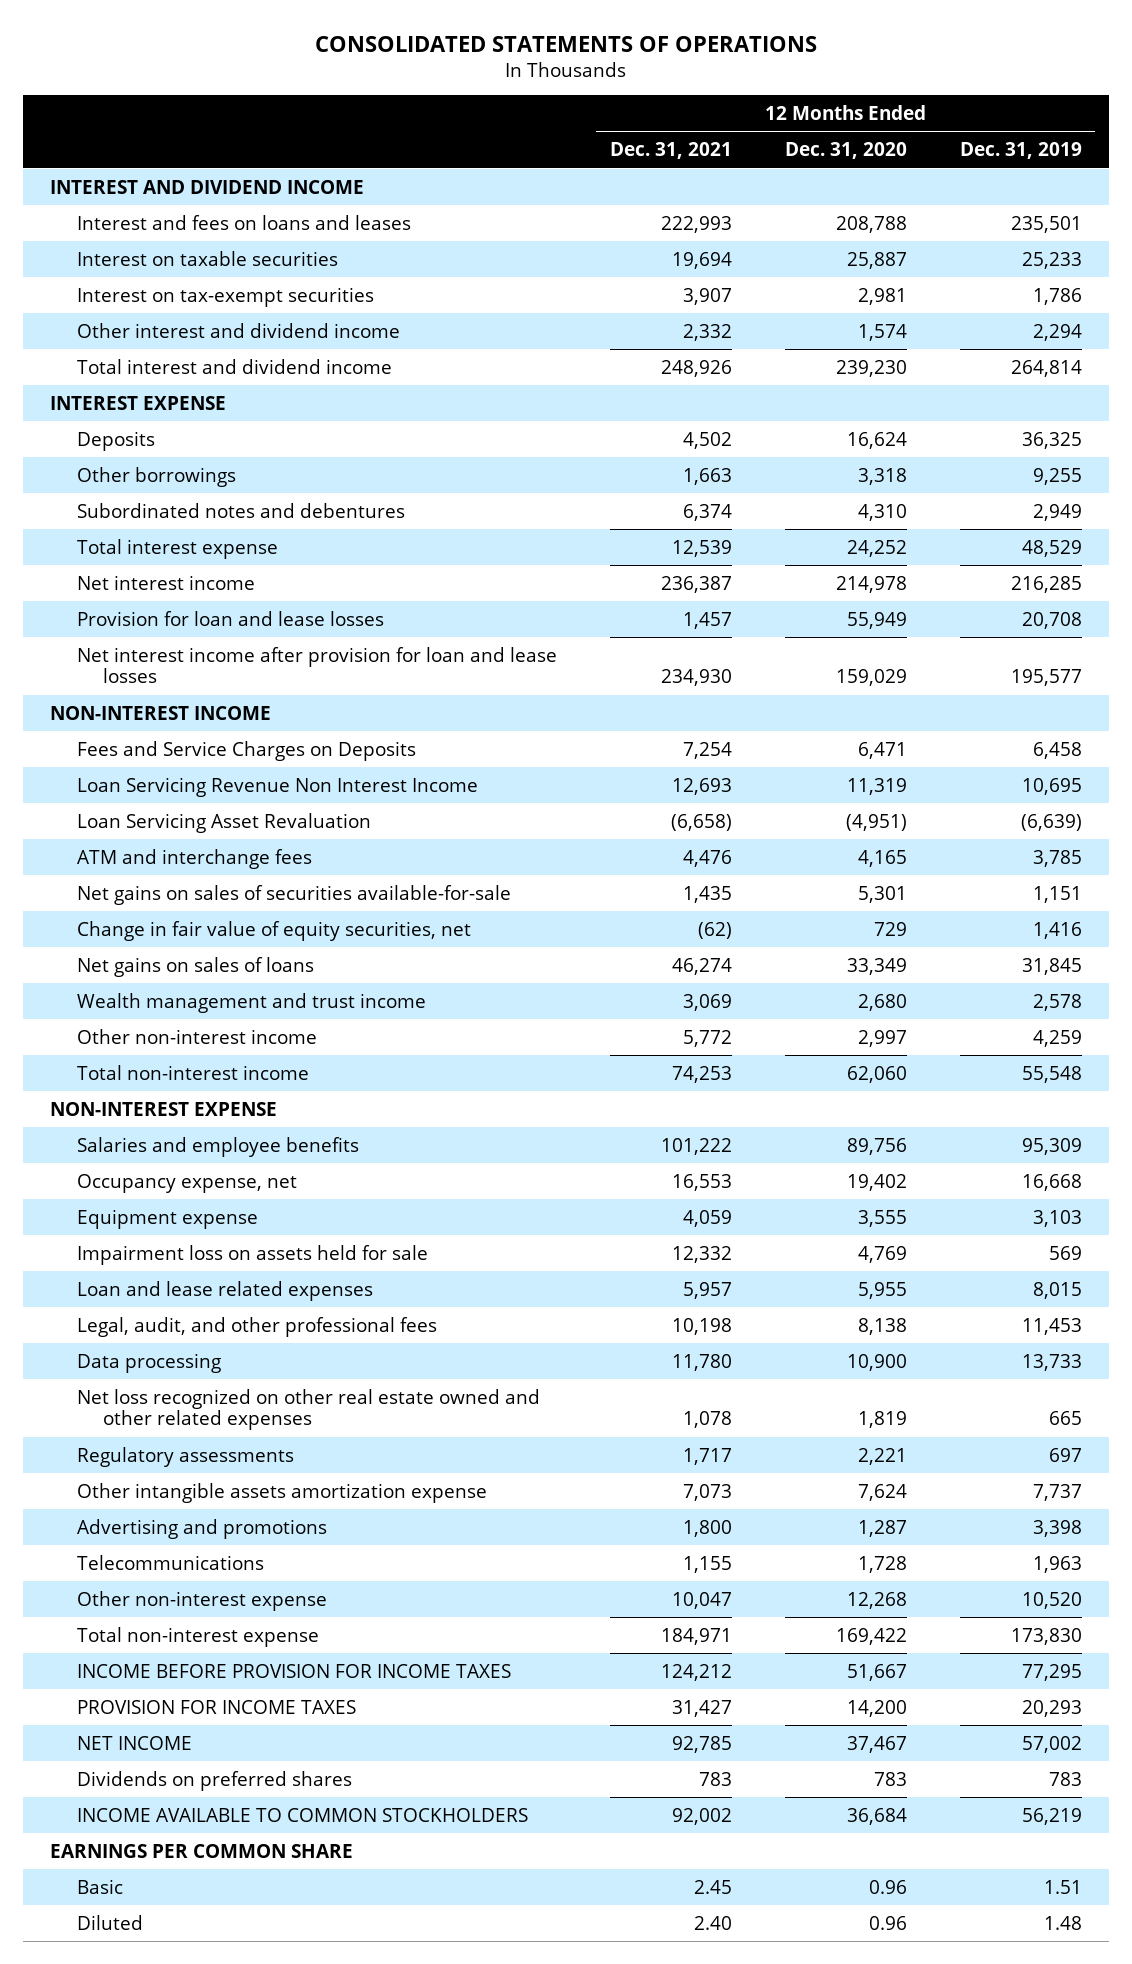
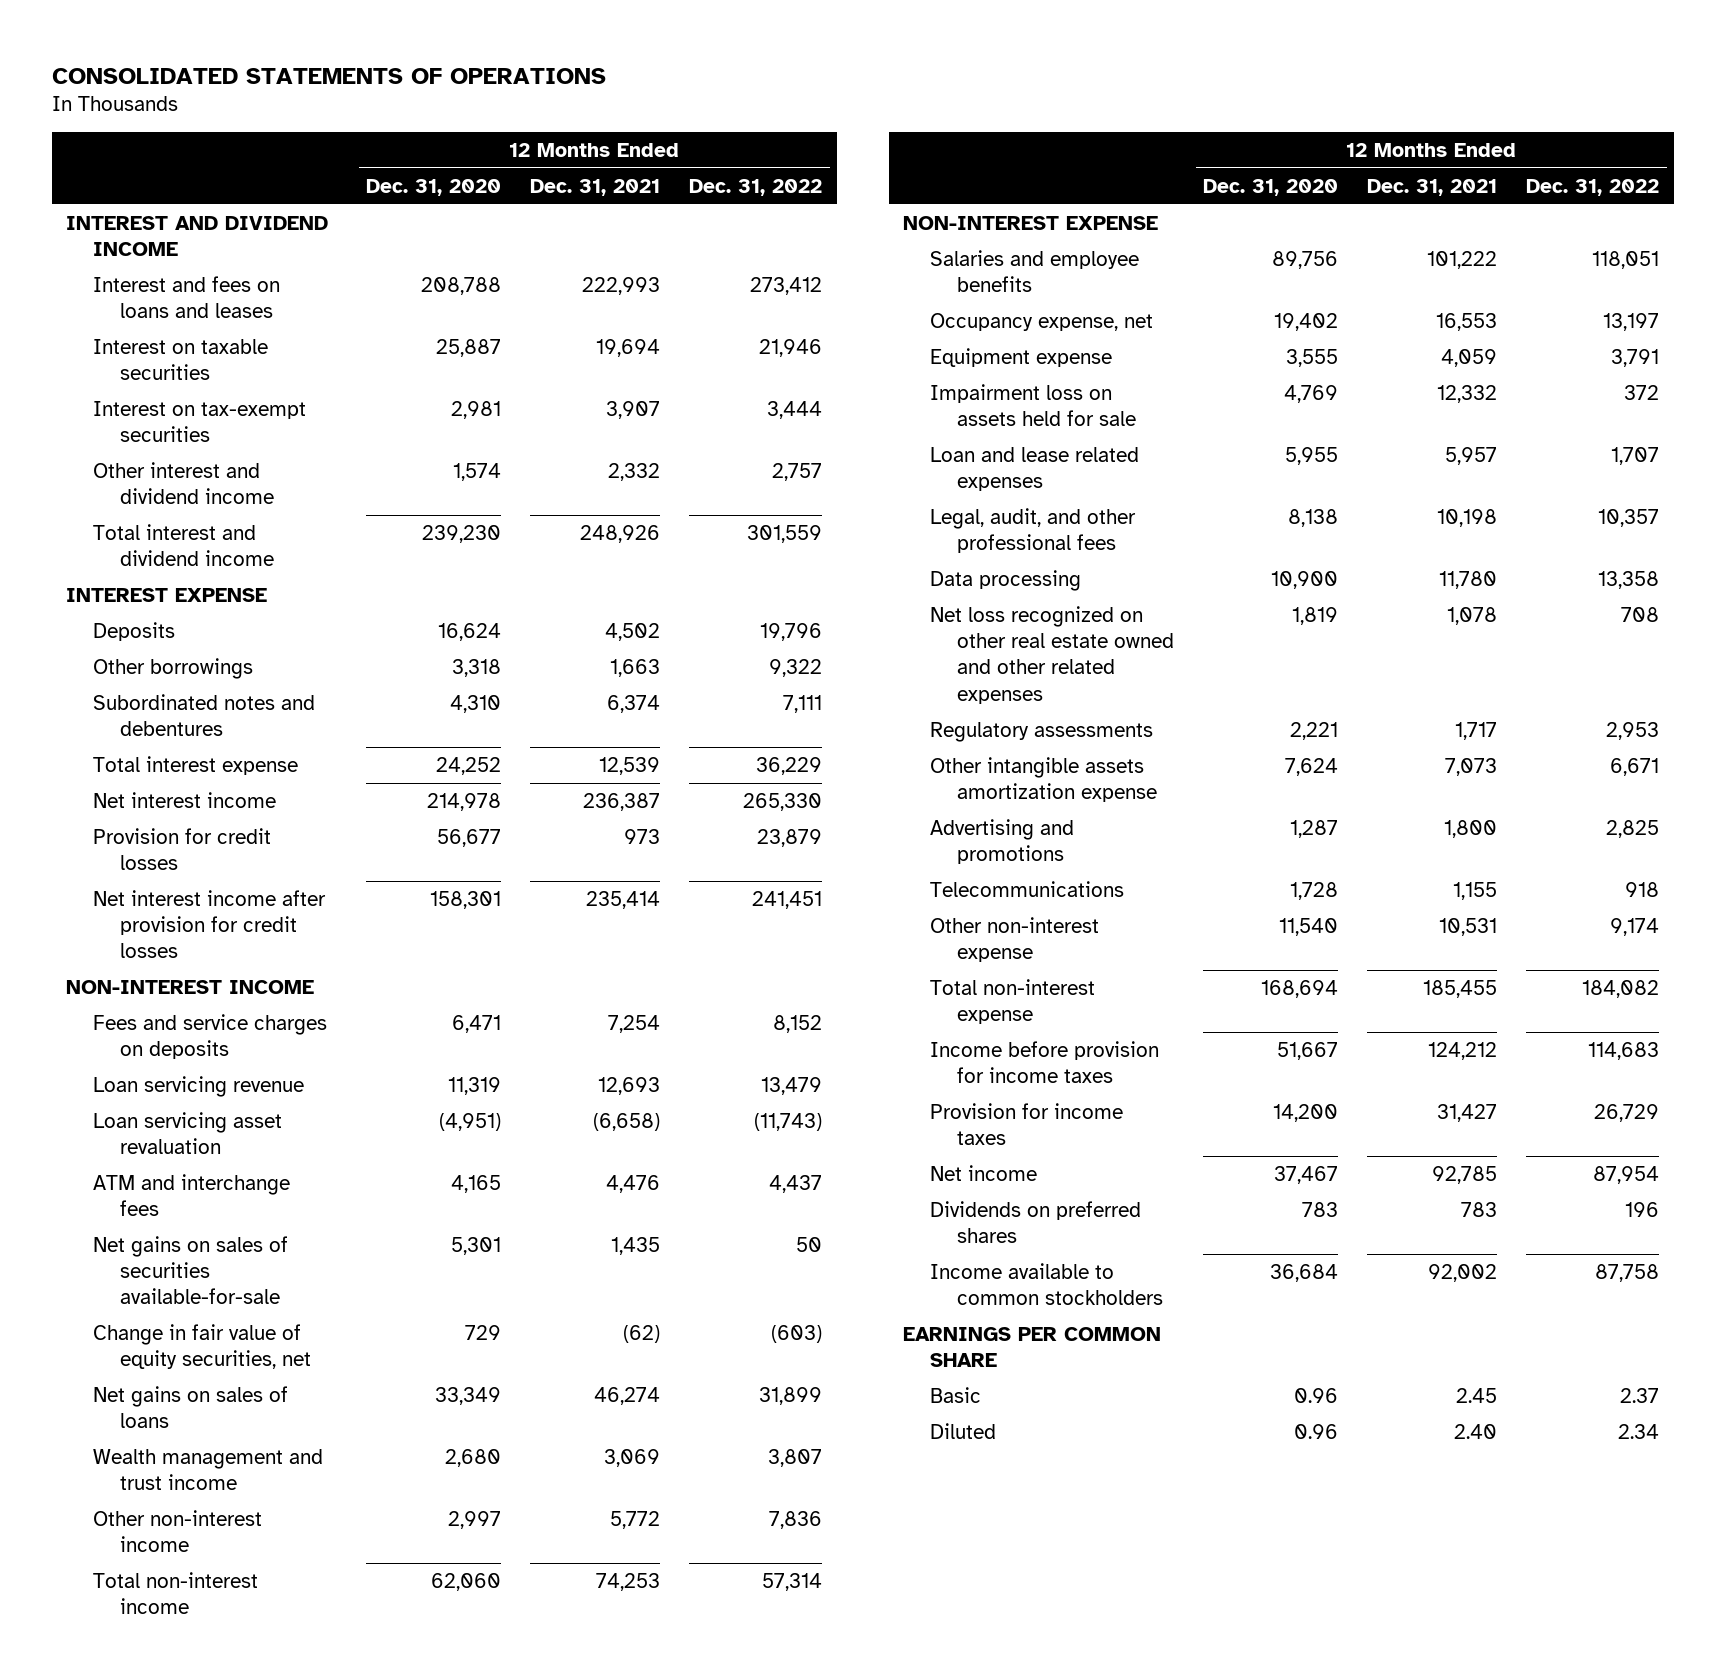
[960,142,1083,160] Dec. 31, 2019 -> none
none -> [689,178,823,196] Dec. 31, 2022
[76,610,384,626] Provision for loan and lease losses -> none
none -> [93,827,272,871] Provision for credit losses
[76,646,557,684] Net interest income after provision for loan and lease losses -> [93,889,327,959] Net interest income after provision for credit losses
[660,669,732,687] 234,930 -> [586,890,661,909] 235,414
[835,669,907,687] 159,029 -> [430,890,502,909] 158,301
[76,740,416,761] Fees and Service Charges on Deposits -> [93,1013,328,1060] Fees and service charges on deposits
[76,776,478,797] Loan Servicing Revenue Non Interest Income -> [93,1075,305,1097] Loan servicing revenue
[76,812,371,833] Loan Servicing Asset Revaluation -> [93,1111,283,1155] Loan servicing asset revaluation
[671,1591,732,1609] 10,047 -> [1439,917,1498,936] 10,531
[846,1591,907,1609] 12,268 -> [1279,917,1339,936] 11,540
[660,1627,732,1645] 184,971 -> [1423,979,1498,998] 185,455
[835,1627,907,1645] 169,422 -> [1261,979,1339,998] 168,694
[76,1663,511,1678] INCOME BEFORE PROVISION FOR INCOME TAXES -> [930,1040,1160,1084] Income before provision for income taxes
[76,1699,356,1714] PROVISION FOR INCOME TAXES -> [930,1102,1124,1146] Provision for income taxes
[76,1735,192,1750] NET INCOME -> [930,1164,1038,1181] Net income
[76,1807,528,1822] INCOME AVAILABLE TO COMMON STOCKHOLDERS -> [930,1262,1164,1306] Income available to common stockholders

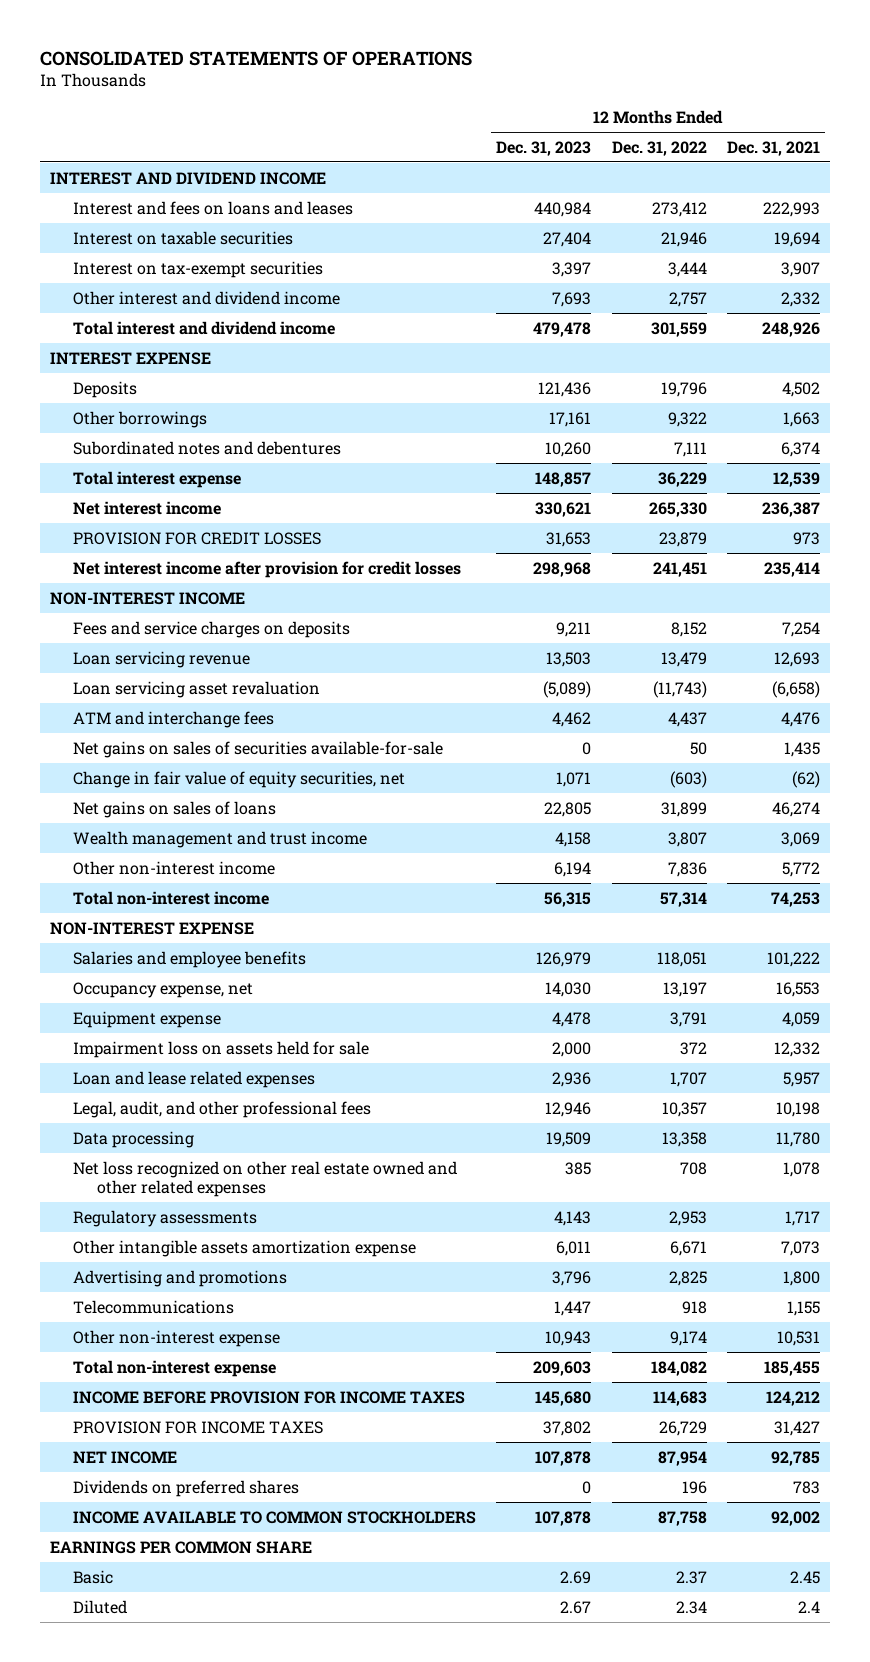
[366,178,502,196] Dec. 31, 2020 -> none
none -> [496,140,592,156] Dec. 31, 2023
[93,827,272,871] Provision for credit losses -> [73,531,322,545] PROVISION FOR CREDIT LOSSES
[930,1040,1160,1084] Income before provision for income taxes -> [73,1390,466,1404] INCOME BEFORE PROVISION FOR INCOME TAXES
[930,1102,1124,1146] Provision for income taxes -> [73,1420,324,1434] PROVISION FOR INCOME TAXES
[930,1164,1038,1181] Net income -> [73,1450,178,1464] NET INCOME
[930,1262,1164,1306] Income available to common stockholders -> [73,1510,477,1524] INCOME AVAILABLE TO COMMON STOCKHOLDERS
[1454,1423,1498,1439] 2.40 -> [797,1600,820,1613] 2.4

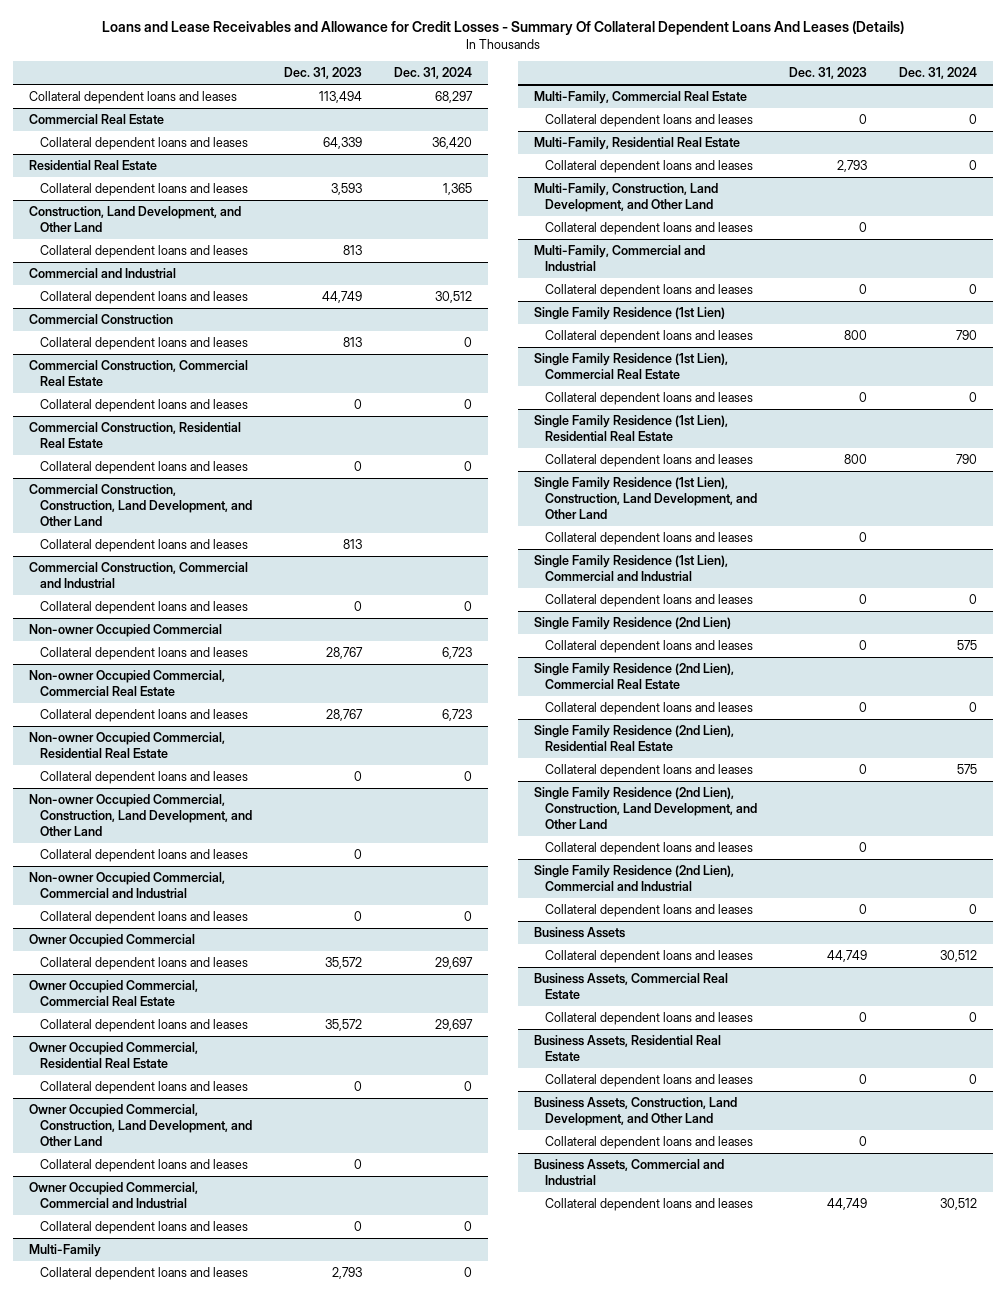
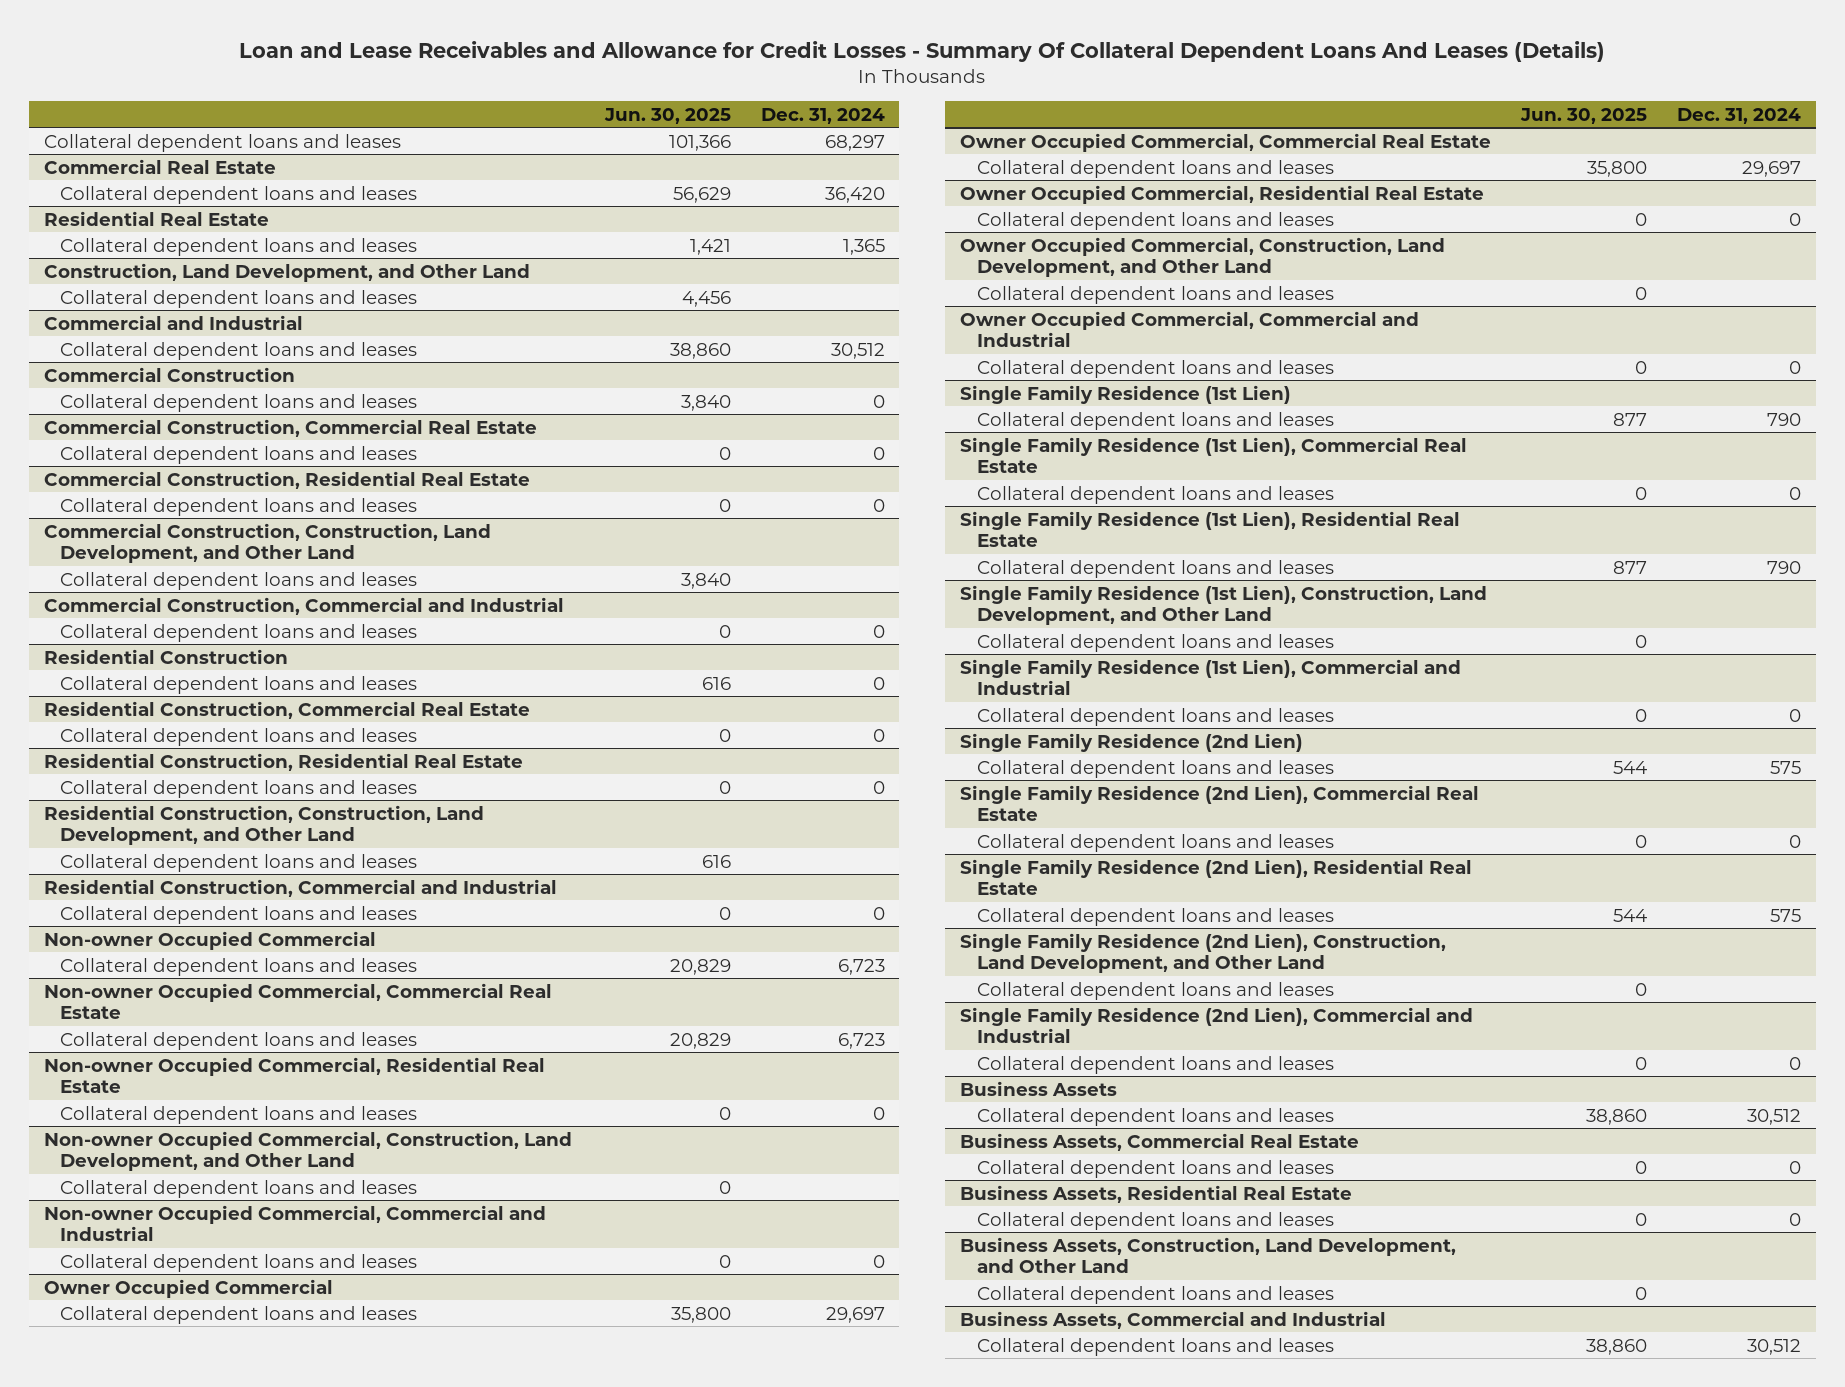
[101,21,904,36] Loans and Lease Receivables and Allowance for Credit Losses - Summary Of Collateral Dependent Loans And Leases (Details) -> [239,40,1606,62] Loan and Lease Receivables and Allowance for Credit Losses - Summary Of Collateral Dependent Loans And Leases (Details)
[283,67,362,80] Dec. 31, 2023 -> none
none -> [603,107,731,124] Jun. 30, 2025
none -> [44,648,289,664] Residential Construction
none -> [60,675,418,694] Collateral dependent loans and leases
none -> [44,700,531,719] Residential Construction, Commercial Real Estate
none -> [60,727,418,746] Collateral dependent loans and leases
none -> [44,752,524,771] Residential Construction, Residential Real Estate
none -> [60,779,418,798] Collateral dependent loans and leases
none -> [44,804,485,845] Residential Construction, Construction, Land Development, and Other Land
none -> [60,853,418,872] Collateral dependent loans and leases
none -> [44,878,558,897] Residential Construction, Commercial and Industrial
none -> [60,905,418,924] Collateral dependent loans and leases
[29,1244,102,1258] Multi-Family -> none
[39,1267,248,1281] Collateral dependent loans and leases -> none
[534,91,748,105] Multi-Family, Commercial Real Estate -> none
[544,114,753,128] Collateral dependent loans and leases -> none
[534,137,741,151] Multi-Family, Residential Real Estate -> none
[544,160,753,174] Collateral dependent loans and leases -> none
[534,183,719,213] Multi-Family, Construction, Land Development, and Other Land -> none
[544,222,753,236] Collateral dependent loans and leases -> none
[534,245,706,273] Multi-Family, Commercial and Industrial -> none
[544,284,753,298] Collateral dependent loans and leases -> none

